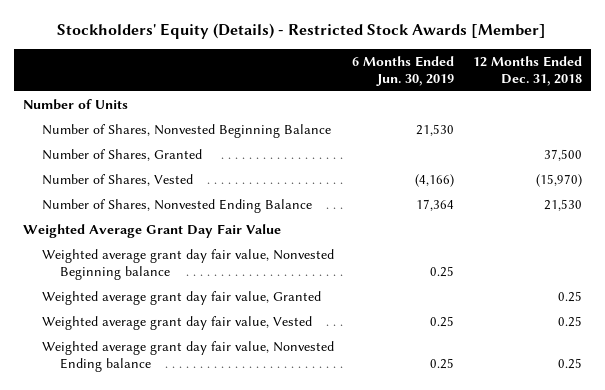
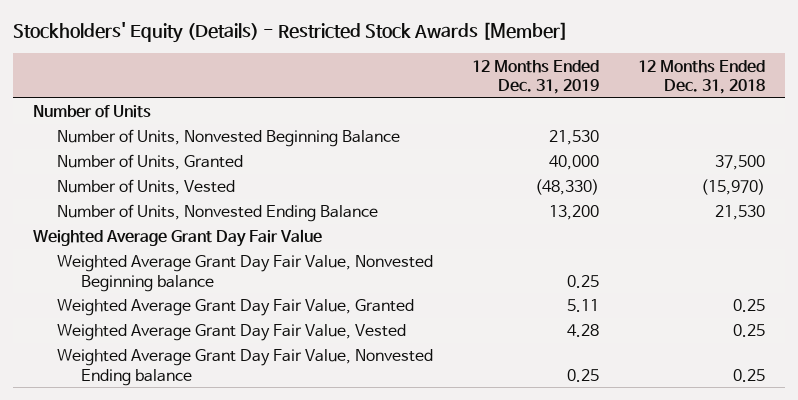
[352,56,455,86] 6 Months Ended Jun. 30, 2019 -> none
none -> [471,59,599,94] 12 Months Ended Dec. 31, 2019
[41,124,331,139] Number of Shares, Nonvested Beginning Balance -> [56,129,400,148] Number of Units, Nonvested Beginning Balance
[41,149,202,162] Number of Shares, Granted -> [56,154,243,171] Number of Units, Granted
[41,174,193,187] Number of Shares, Vested -> [56,179,235,196] Number of Units, Vested
[41,199,312,214] Number of Shares, Nonvested Ending Balance -> [56,204,378,223] Number of Units, Nonvested Ending Balance
[41,249,334,280] Weighted average grant day fair value, Nonvested Beginning balance -> [56,255,433,292] Weighted Average Grant Day Fair Value, Nonvested Beginning balance
[41,291,321,306] Weighted average grant day fair value, Granted -> [56,299,414,317] Weighted Average Grant Day Fair Value, Granted
[41,316,312,331] Weighted average grant day fair value, Vested -> [56,324,406,342] Weighted Average Grant Day Fair Value, Vested
[41,341,334,372] Weighted average grant day fair value, Nonvested Ending balance -> [56,349,433,386] Weighted Average Grant Day Fair Value, Nonvested Ending balance

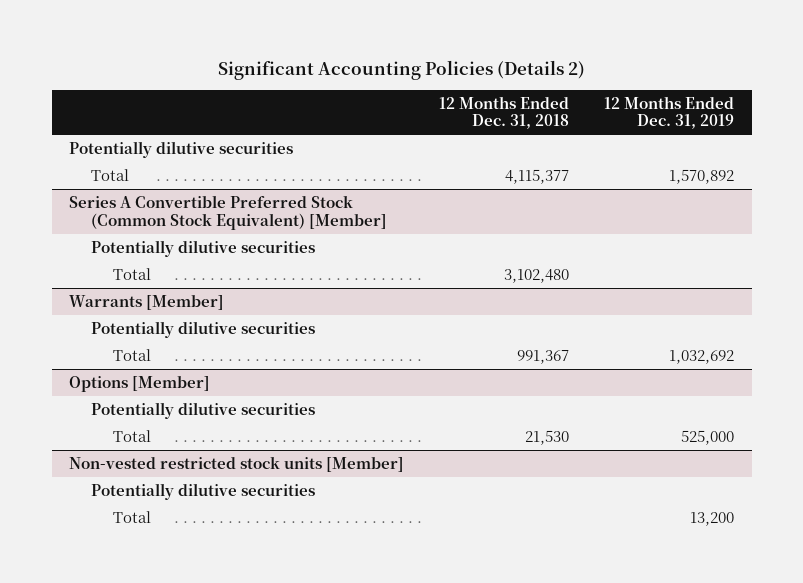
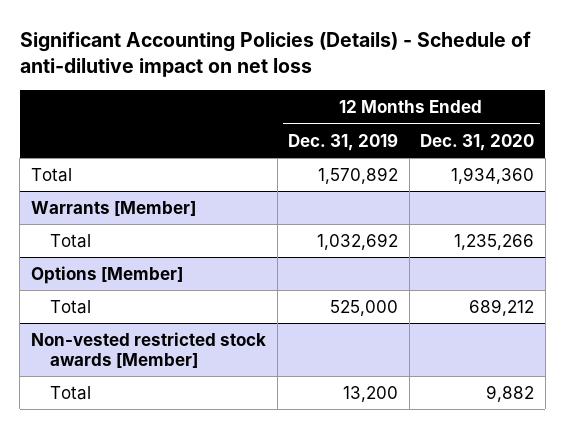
[217,59,585,80] Significant Accounting Policies (Details 2) -> [19,30,531,78] Significant Accounting Policies (Details) - Schedule of anti-dilutive impact on net loss
[439,95,570,130] 12 Months Ended Dec. 31, 2018 -> none
none -> [420,133,535,151] Dec. 31, 2020
[69,140,294,158] Potentially dilutive securities -> none
[69,194,388,230] Series A Convertible Preferred Stock (Common Stock Equivalent) [Member] -> none
[91,239,316,257] Potentially dilutive securities -> none
[113,267,152,280] Total -> none
[91,320,316,338] Potentially dilutive securities -> none
[91,401,316,419] Potentially dilutive securities -> none
[91,482,316,500] Potentially dilutive securities -> none
[69,455,405,472] Non-vested restricted stock units [Member] -> [31,331,267,368] Non-vested restricted stock awards [Member]

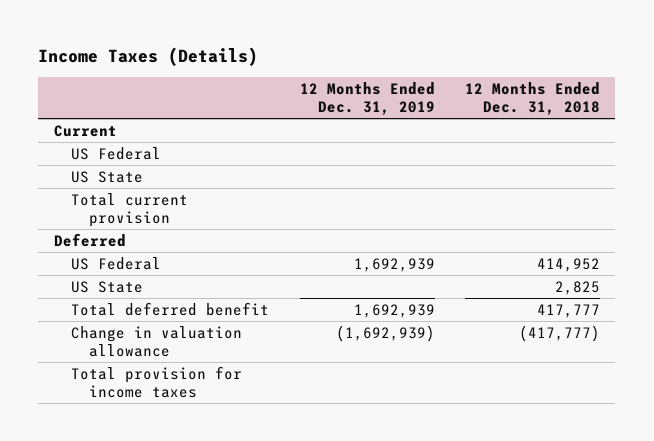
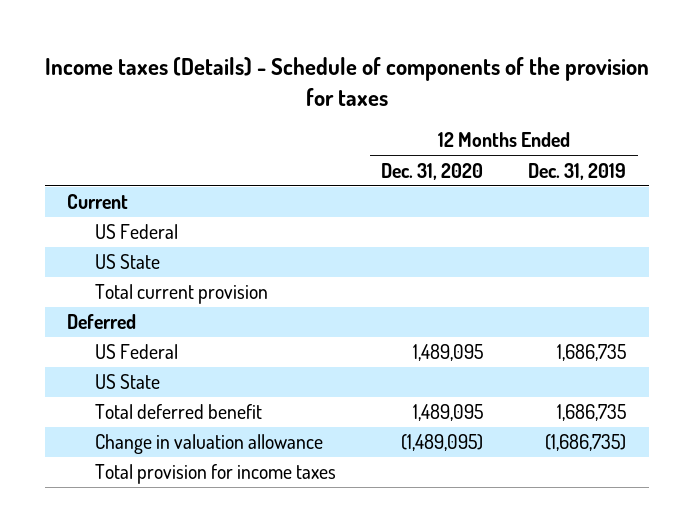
[38,46,259,66] Income Taxes (Details) -> [44,57,649,106] Income taxes (Details) - Schedule of components of the provision for taxes
[465,81,601,115] 12 Months Ended Dec. 31, 2018 -> none
none -> [381,162,484,180] Dec. 31, 2020
[353,257,435,272] 1,692,939 -> [557,344,627,362] 1,686,735
[353,303,435,318] 1,692,939 -> [557,404,627,422] 1,686,735
[335,324,435,342] (1,692,939) -> [545,434,627,452] (1,686,735)

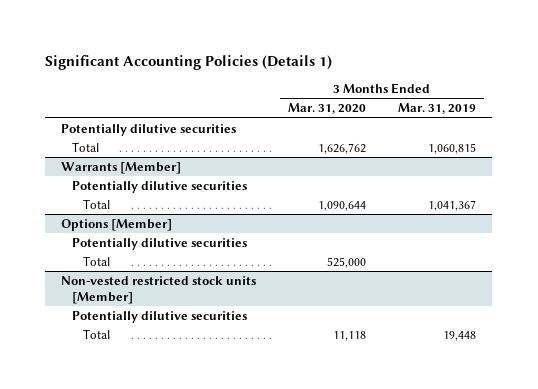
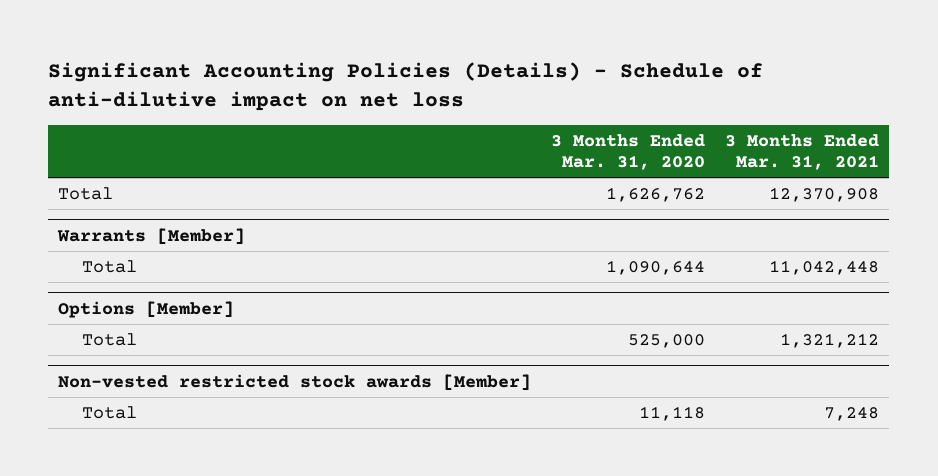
[45,54,333,70] Significant Accounting Policies (Details 1) -> [48,62,764,112] Significant Accounting Policies (Details) - Schedule of anti-dilutive impact on net loss
[398,103,477,115] Mar. 31, 2019 -> none
none -> [725,133,880,171] 3 Months Ended Mar. 31, 2021
[61,123,237,136] Potentially dilutive securities -> none
[72,180,248,193] Potentially dilutive securities -> none
[72,237,248,250] Potentially dilutive securities -> none
[72,310,248,323] Potentially dilutive securities -> none
[61,275,257,304] Non-vested restricted stock units [Member] -> [58,373,532,391] Non-vested restricted stock awards [Member]

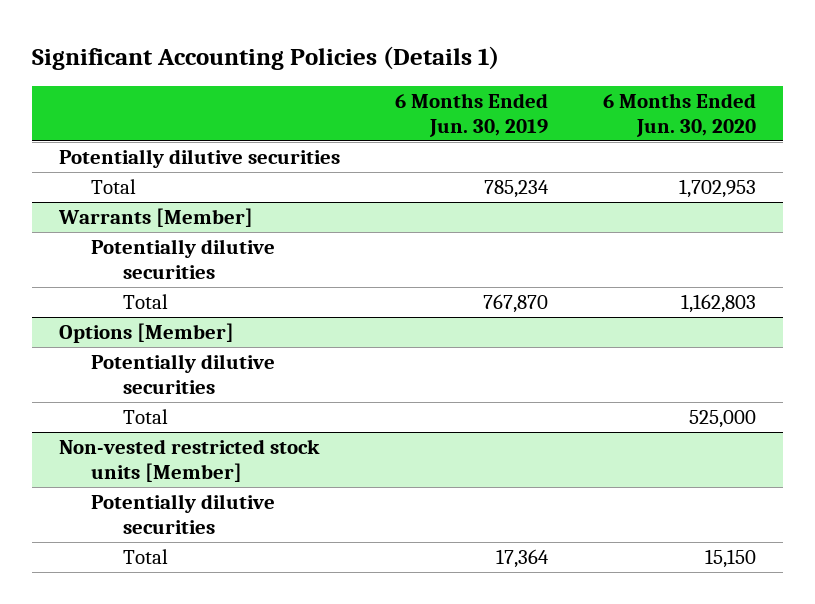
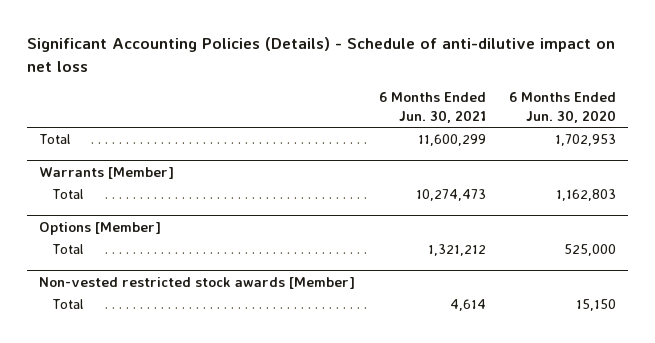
[31,45,499,70] Significant Accounting Policies (Details 1) -> [27,37,616,72] Significant Accounting Policies (Details) - Schedule of anti-dilutive impact on net loss
[395,93,549,137] 6 Months Ended Jun. 30, 2019 -> none
none -> [378,92,486,124] 6 Months Ended Jun. 30, 2021
[59,149,341,169] Potentially dilutive securities -> none
[91,239,276,279] Potentially dilutive securities -> none
[91,354,276,394] Potentially dilutive securities -> none
[91,494,276,534] Potentially dilutive securities -> none
[59,439,321,482] Non-vested restricted stock units [Member] -> [38,276,355,289] Non-vested restricted stock awards [Member]

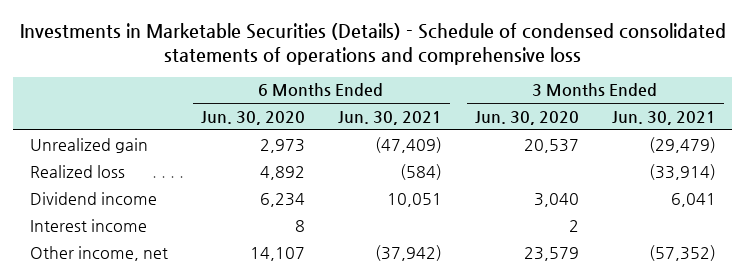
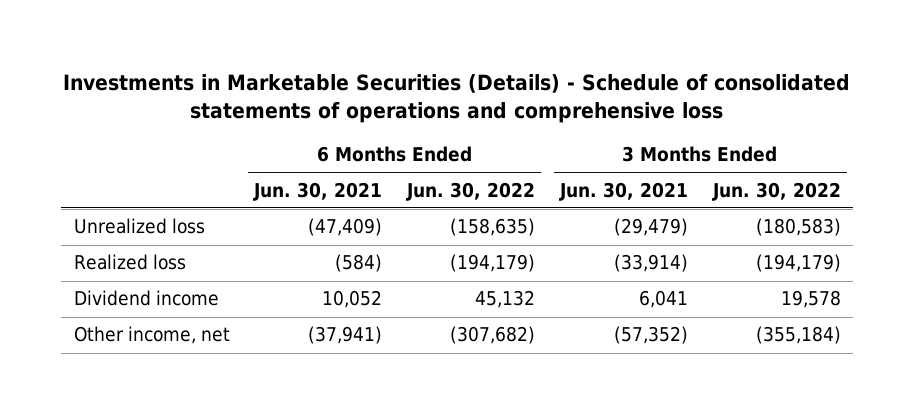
[19,23,726,66] Investments in Marketable Securities (Details) - Schedule of condensed consolidated statements of operations and comprehensive loss -> [63,73,851,124] Investments in Marketable Securities (Details) - Schedule of consolidated statements of operations and comprehensive loss
[200,111,305,126] Jun. 30, 2020 -> none
[474,111,579,126] Jun. 30, 2020 -> none
none -> [406,181,536,201] Jun. 30, 2022
none -> [711,181,841,201] Jun. 30, 2022
[29,137,148,153] Unrealized gain -> [73,218,205,235] Unrealized loss
[29,218,147,232] Interest income -> none
[386,192,442,207] 10,051 -> [322,290,383,309] 10,052
[374,244,442,261] (37,942) -> [308,326,383,345] (37,941)

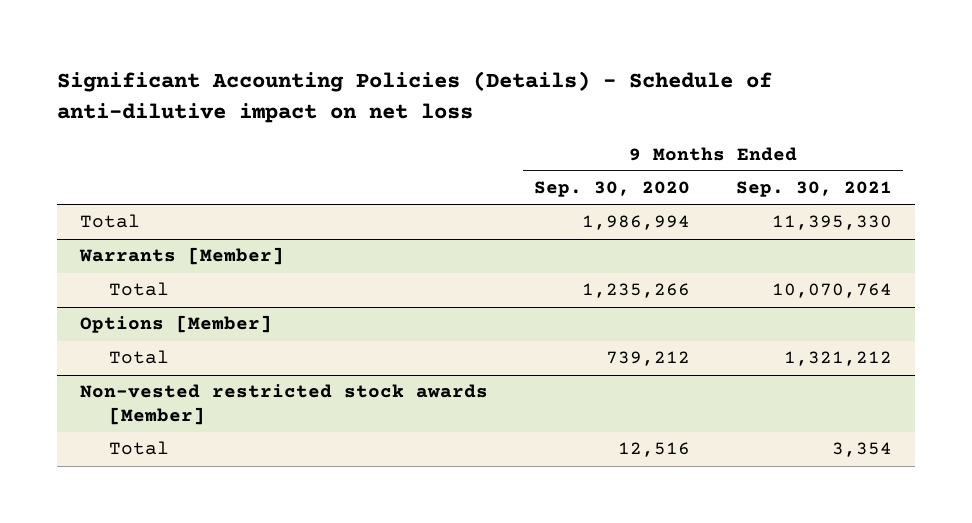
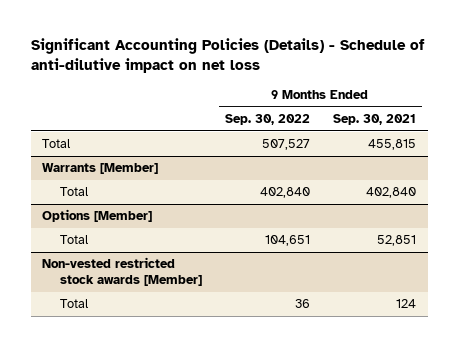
[534,181,691,198] Sep. 30, 2020 -> none
none -> [224,114,310,126] Sep. 30, 2022
[771,215,892,231] 11,395,330 -> [368,139,417,151] 455,815
[771,283,892,299] 10,070,764 -> [366,187,417,199] 402,840
[783,351,892,367] 1,321,212 -> [377,235,417,247] 52,851
[831,442,892,458] 3,354 -> [396,299,417,309] 124

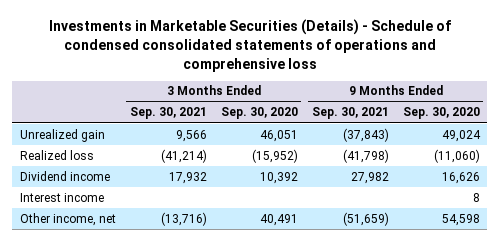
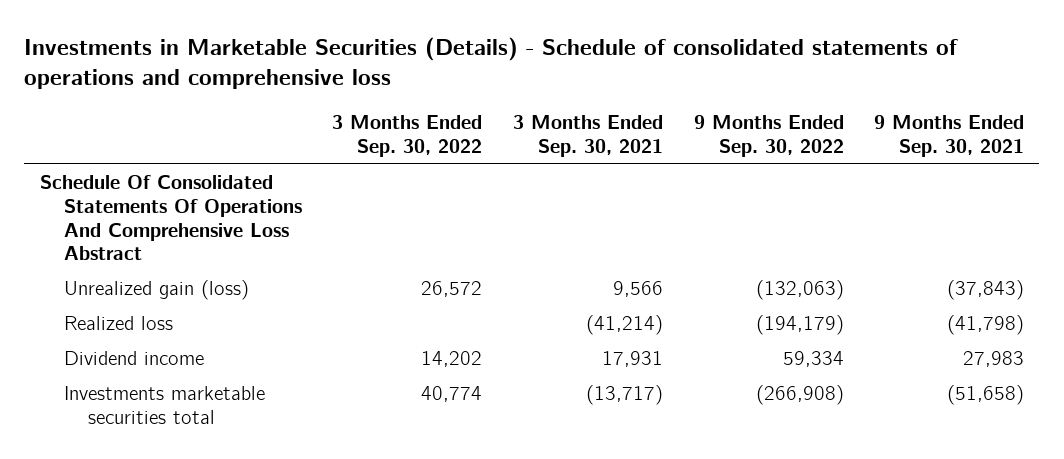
[48,19,451,72] Investments in Marketable Securities (Details) - Schedule of condensed consolidated statements of operations and comprehensive loss -> [24,36,959,90] Investments in Marketable Securities (Details) - Schedule of consolidated statements of operations and comprehensive loss
[220,107,298,120] Sep. 30, 2020 -> none
[402,107,480,120] Sep. 30, 2020 -> none
none -> [332,114,483,157] 3 Months Ended Sep. 30, 2022
none -> [693,114,844,157] 9 Months Ended Sep. 30, 2022
none -> [39,175,302,261] Schedule Of Consolidated Statements Of Operations And Comprehensive Loss Abstract
[19,128,105,142] Unrealized gain -> [63,280,249,301] Unrealized gain (loss)
[19,192,104,202] Interest income -> none
[19,212,116,226] Other income, net -> none
[168,171,207,184] 17,932 -> [602,351,664,368] 17,931
[350,171,389,184] 27,982 -> [963,351,1025,368] 27,983
none -> [63,386,265,425] Investments marketable securities total

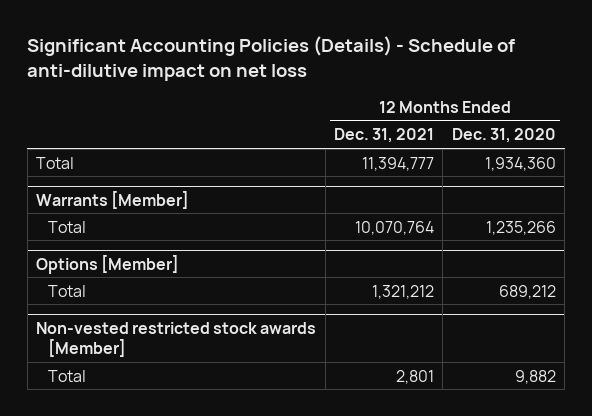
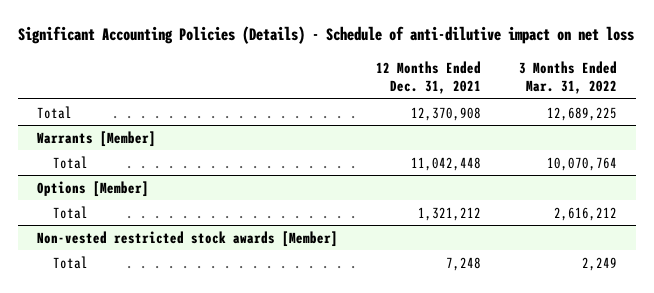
[451,128,556,144] Dec. 31, 2020 -> none
none -> [518,60,617,94] 3 Months Ended Mar. 31, 2022
[361,156,434,171] 11,394,777 -> [411,106,482,121] 12,370,908
[354,220,434,235] 10,070,764 -> [411,156,482,171] 11,042,448
[395,369,434,384] 2,801 -> [446,256,482,271] 7,248

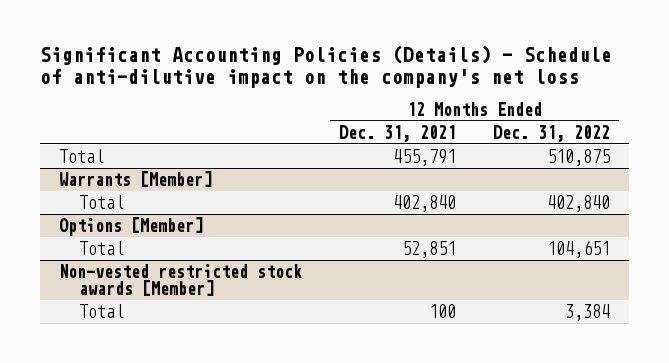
[18,26,635,45] Significant Accounting Policies (Details) - Schedule of anti-dilutive impact on net loss -> [40,44,613,88] Significant Accounting Policies (Details) - Schedule of anti-dilutive impact on the company's net loss
[518,60,617,94] 3 Months Ended Mar. 31, 2022 -> none
none -> [493,124,611,142] Dec. 31, 2022
[411,106,482,121] 12,370,908 -> [392,149,456,167] 455,791
[411,156,482,171] 11,042,448 -> [392,195,456,213] 402,840
[418,206,482,221] 1,321,212 -> [401,241,456,259] 52,851
[446,256,482,271] 7,248 -> [428,304,456,319] 100

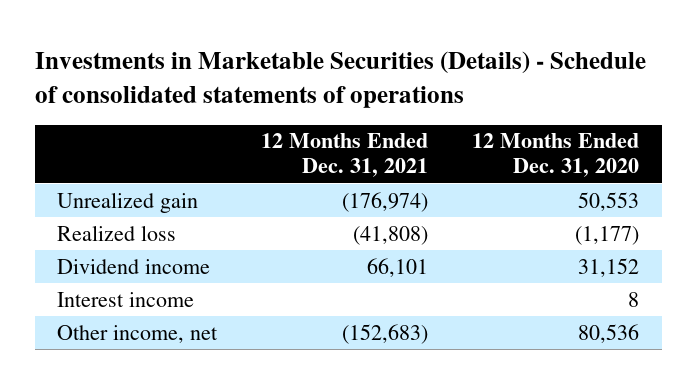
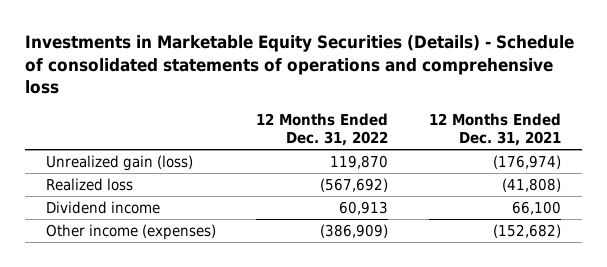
[34,50,646,108] Investments in Marketable Securities (Details) - Schedule of consolidated statements of operations -> [25,34,575,95] Investments in Marketable Equity Securities (Details) - Schedule of consolidated statements of operations and comprehensive loss
[472,133,640,178] 12 Months Ended Dec. 31, 2020 -> none
none -> [256,112,389,147] 12 Months Ended Dec. 31, 2022
[56,191,198,213] Unrealized gain -> [45,154,193,171] Unrealized gain (loss)
[56,291,194,307] Interest income -> none
[367,257,429,277] 66,101 -> [512,200,562,215] 66,100
[56,324,218,343] Other income, net -> [45,223,216,240] Other income (expenses)
[342,323,429,344] (152,683) -> [493,223,562,238] (152,682)

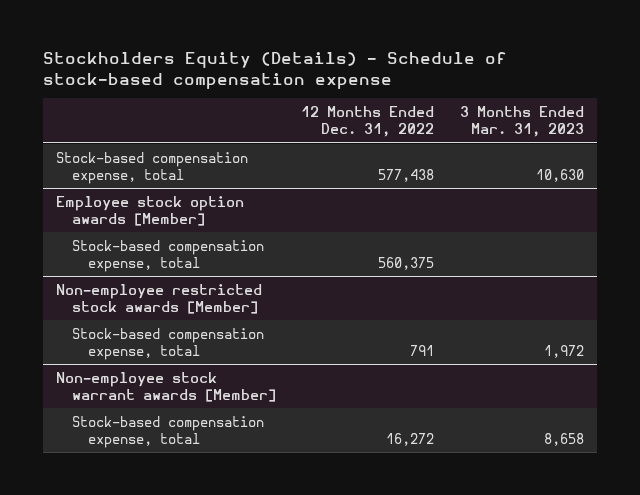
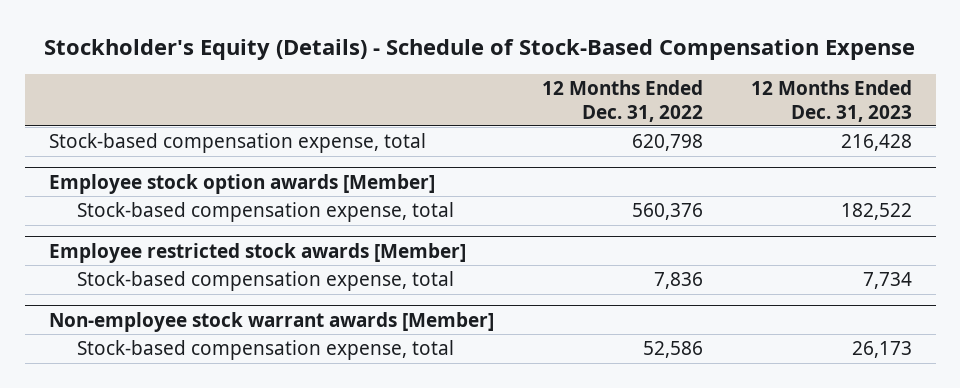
[42,51,507,89] Stockholders Equity (Details) - Schedule of stock-based compensation expense -> [44,38,916,60] Stockholder's Equity (Details) - Schedule of Stock-Based Compensation Expense
[459,106,584,138] 3 Months Ended Mar. 31, 2023 -> none
none -> [750,79,912,122] 12 Months Ended Dec. 31, 2023
[378,168,435,182] 577,438 -> [631,134,703,152] 620,798
[378,256,435,270] 560,375 -> [631,203,703,221] 560,376
[55,283,262,314] Non-employee restricted stock awards [Member] -> [48,242,466,263] Employee restricted stock awards [Member]
[410,344,435,356] 791 -> [653,272,703,290] 7,836
[386,432,435,446] 16,272 -> [642,341,703,359] 52,586

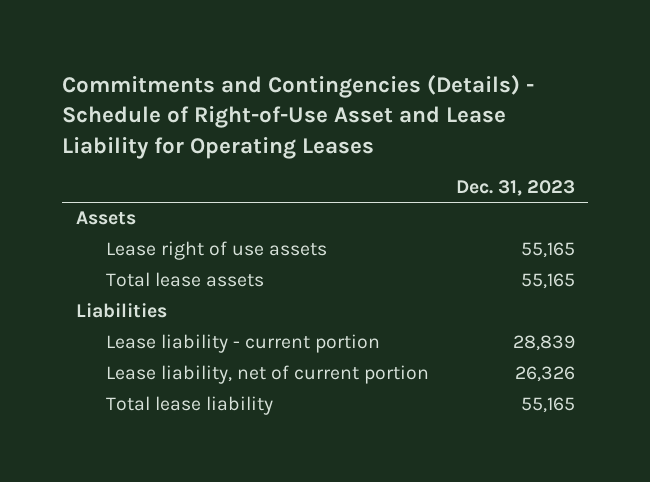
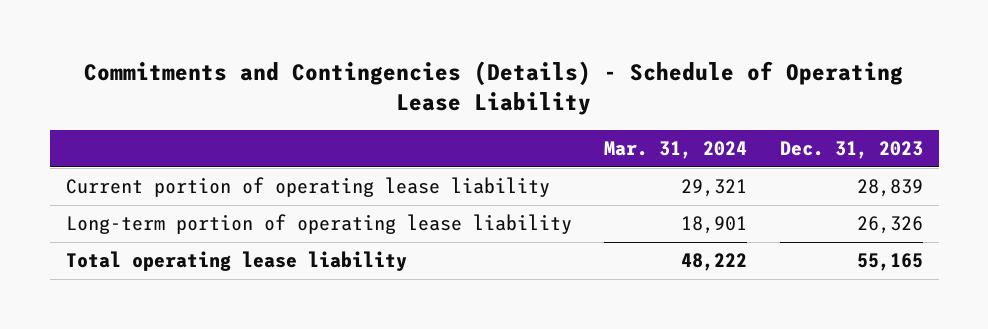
[62,75,535,159] Commitments and Contingencies (Details) - Schedule of Right-of-Use Asset and Lease Liability for Operating Leases -> [84,60,904,116] Commitments and Contingencies (Details) - Schedule of Operating Lease Liability
none -> [604,141,748,160] Mar. 31, 2024
[75,211,136,226] Assets -> none
[106,241,328,261] Lease right of use assets -> none
[106,272,265,288] Total lease assets -> none
[75,303,167,319] Liabilities -> none
[106,334,381,354] Lease liability - current portion -> [65,177,550,198] Current portion of operating lease liability
[106,365,430,385] Lease liability, net of current portion -> [65,214,572,235] Long-term portion of operating lease liability
[106,396,274,416] Total lease liability -> [65,251,407,272] Total operating lease liability

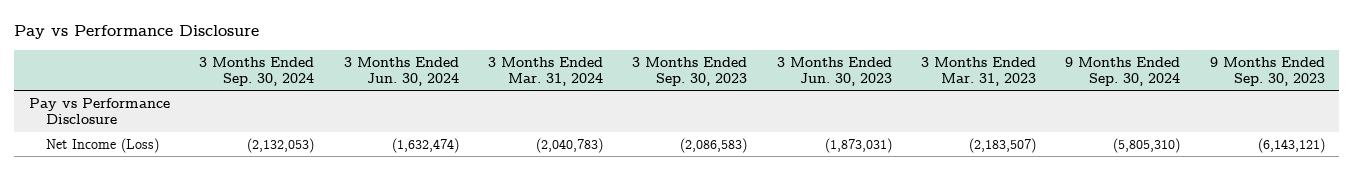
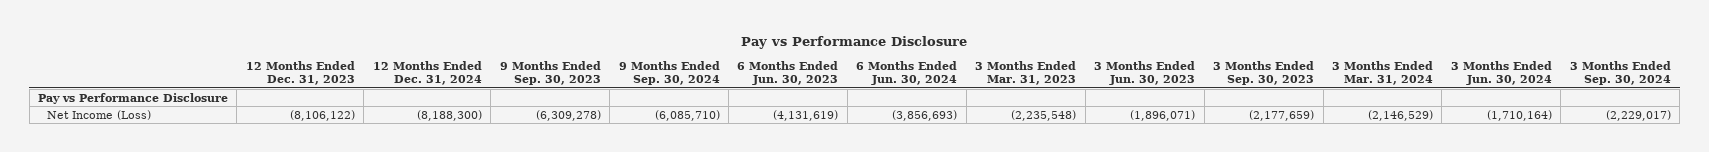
none -> [245,60,355,85] 12 Months Ended Dec. 31, 2023
none -> [372,60,482,85] 12 Months Ended Dec. 31, 2024
none -> [737,60,839,85] 6 Months Ended Jun. 30, 2023
none -> [856,60,958,85] 6 Months Ended Jun. 30, 2024
[247,137,315,153] (2,132,053) -> [1605,109,1671,121] (2,229,017)
[391,137,459,153] (1,632,474) -> [1486,109,1552,121] (1,710,164)
[535,137,603,153] (2,040,783) -> [1367,109,1433,121] (2,146,529)
[680,137,748,153] (2,086,583) -> [1249,109,1315,121] (2,177,659)
[824,137,892,153] (1,873,031) -> [1130,109,1196,121] (1,896,071)
[969,137,1037,153] (2,183,507) -> [1011,109,1077,121] (2,235,548)
[1113,137,1181,153] (5,805,310) -> [654,109,720,121] (6,085,710)
[1257,137,1325,153] (6,143,121) -> [535,109,601,121] (6,309,278)

